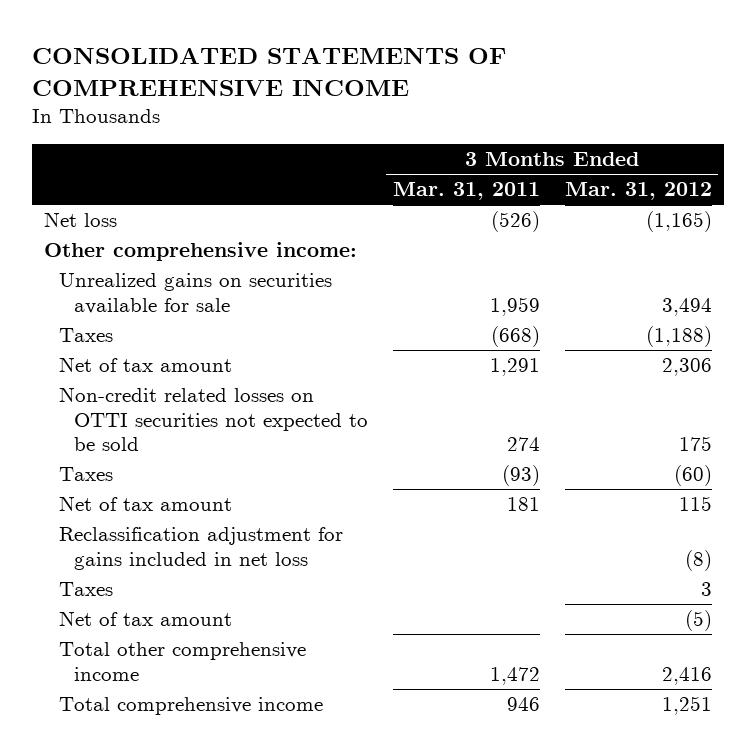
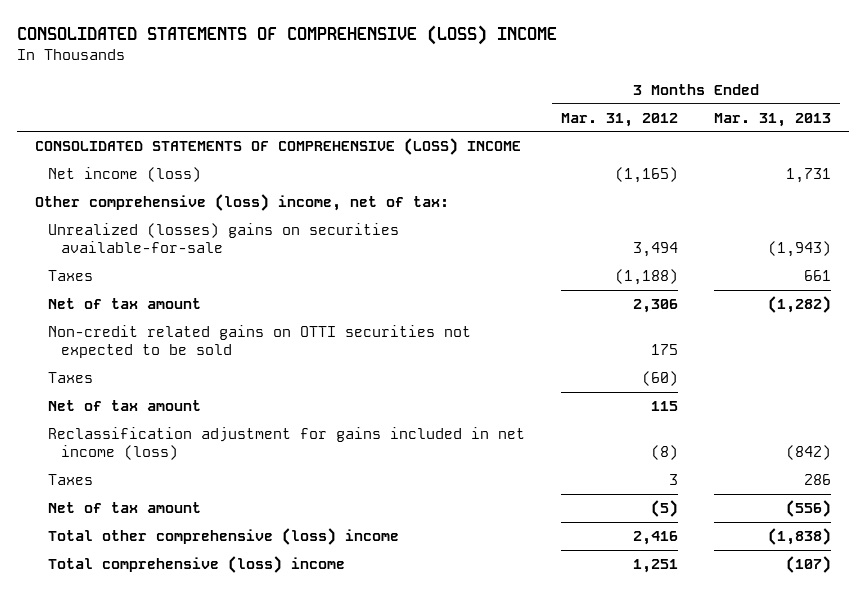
[31,46,506,96] CONSOLIDATED STATEMENTS OF COMPREHENSIVE INCOME -> [16,25,557,46] CONSOLIDATED STATEMENTS OF COMPREHENSIVE (LOSS) INCOME
[392,182,540,201] Mar. 31, 2011 -> none
none -> [713,112,831,127] Mar. 31, 2013
[44,242,358,262] Other comprehensive income: -> none
none -> [35,138,522,156] CONSOLIDATED STATEMENTS OF COMPREHENSIVE (LOSS) INCOME
[44,212,118,228] Net loss -> [47,167,201,183] Net income (loss)
none -> [35,194,450,212] Other comprehensive (loss) income, net of tax:
[58,273,332,314] Unrealized gains on securities available for sale -> [47,223,399,253] Unrealized (losses) gains on securities available-for-sale
[58,387,368,452] Non-credit related losses on OTTI securities not expected to be sold -> [47,325,471,358] Non-credit related gains on OTTI securities not expected to be sold
[58,527,343,570] Reclassification adjustment for gains included in net loss -> [47,427,525,460] Reclassification adjustment for gains included in net income (loss)
[58,642,306,681] Total other comprehensive income -> [47,528,399,546] Total other comprehensive (loss) income
[58,697,323,716] Total comprehensive income -> [47,556,345,574] Total comprehensive (loss) income

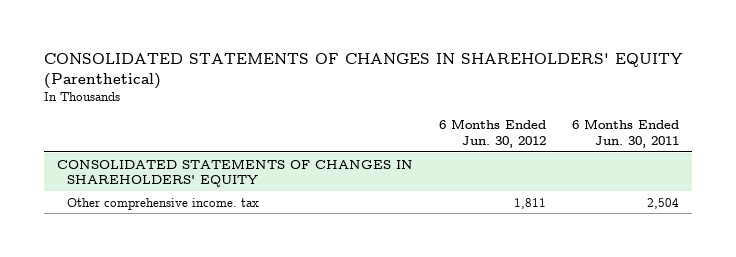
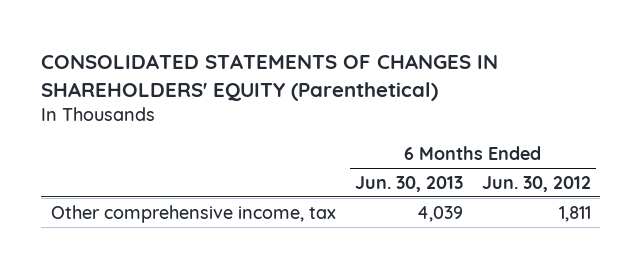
[572,119,680,148] 6 Months Ended Jun. 30, 2011 -> none
none -> [354,175,463,192] Jun. 30, 2013
[56,158,413,187] CONSOLIDATED STATEMENTS OF CHANGES IN SHAREHOLDERS' EQUITY -> none
[67,197,260,210] Other comprehensive income. tax -> [50,204,336,223] Other comprehensive income, tax

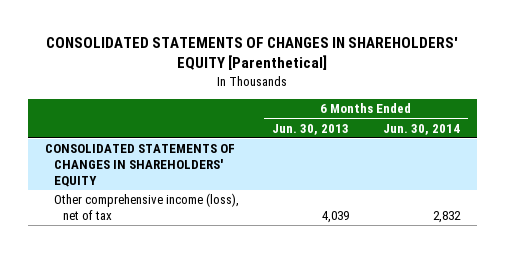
[41,54,499,102] CONSOLIDATED STATEMENTS OF CHANGES IN SHAREHOLDERS' EQUITY (Parenthetical) -> [46,37,459,71] CONSOLIDATED STATEMENTS OF CHANGES IN SHAREHOLDERS' EQUITY [Parenthetical]
[481,175,591,192] Jun. 30, 2012 -> none
none -> [382,123,460,135] Jun. 30, 2014
none -> [44,144,235,187] CONSOLIDATED STATEMENTS OF CHANGES IN SHAREHOLDERS' EQUITY
[50,204,336,223] Other comprehensive income, tax -> [53,193,239,221] Other comprehensive income (loss), net of tax

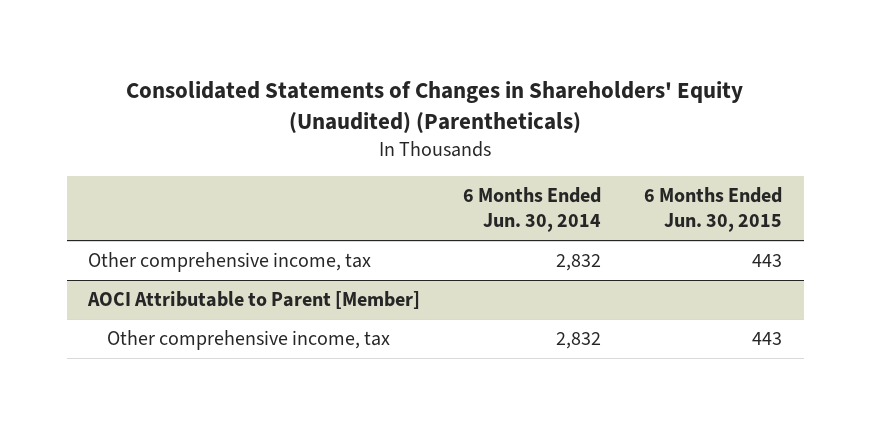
[46,37,459,71] CONSOLIDATED STATEMENTS OF CHANGES IN SHAREHOLDERS' EQUITY [Parenthetical] -> [126,80,744,134] Consolidated Statements of Changes in Shareholders' Equity (Unaudited) (Parentheticals)
[272,123,350,135] Jun. 30, 2013 -> none
none -> [644,187,783,233] 6 Months Ended Jun. 30, 2015
[44,144,235,187] CONSOLIDATED STATEMENTS OF CHANGES IN SHAREHOLDERS' EQUITY -> none
[53,193,239,221] Other comprehensive income (loss), net of tax -> [88,252,372,273] Other comprehensive income, tax
none -> [87,291,421,310] AOCI Attributable to Parent [Member]
none -> [107,330,391,351] Other comprehensive income, tax

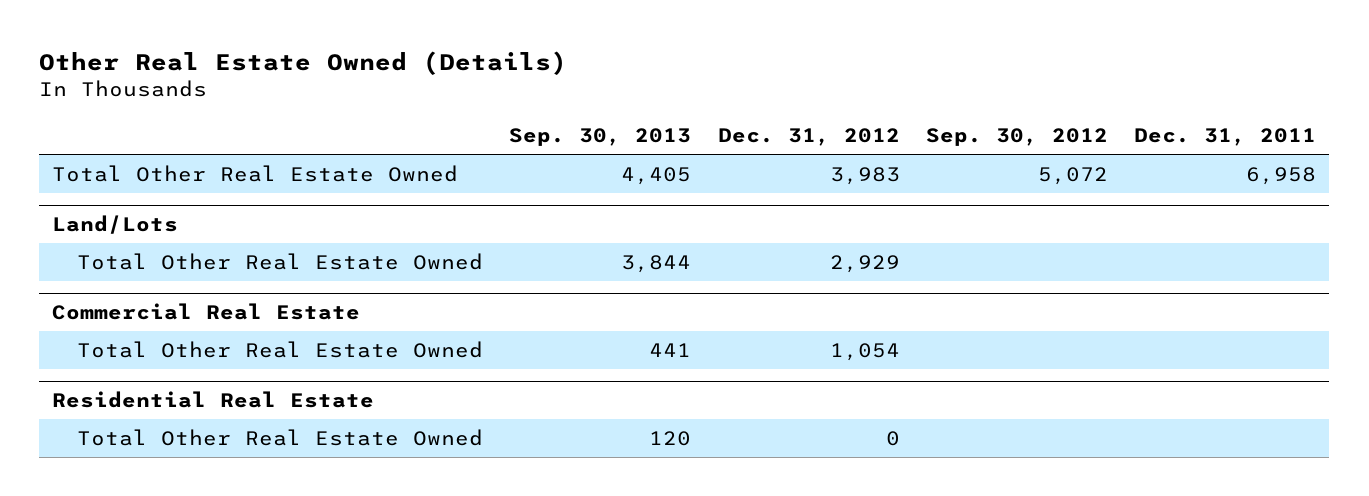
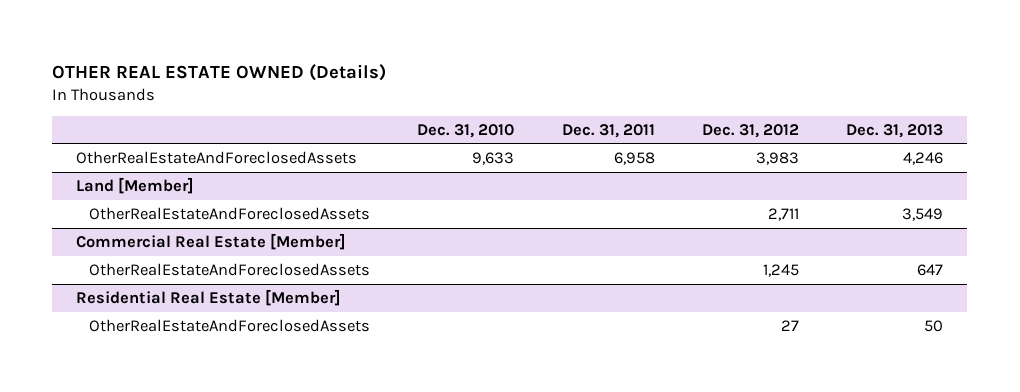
[39,50,568,75] Other Real Estate Owned (Details) -> [52,63,387,81] OTHER REAL ESTATE OWNED (Details)
[509,127,692,146] Sep. 30, 2013 -> none
[925,127,1108,146] Sep. 30, 2012 -> none
none -> [417,123,515,138] Dec. 31, 2010
none -> [846,123,944,138] Dec. 31, 2013
[52,215,179,235] Land/Lots -> none
[77,252,484,270] Total Other Real Estate Owned -> none
[77,340,484,358] Total Other Real Estate Owned -> none
[77,428,484,446] Total Other Real Estate Owned -> none
[52,164,459,182] Total Other Real Estate Owned -> [76,150,358,164] OtherRealEstateAndForeclosedAssets
none -> [76,176,195,194] Land [Member]
none -> [89,206,371,220] OtherRealEstateAndForeclosedAssets
[52,303,361,321] Commercial Real Estate -> [76,232,347,250] Commercial Real Estate [Member]
none -> [89,262,371,276] OtherRealEstateAndForeclosedAssets
[52,391,375,409] Residential Real Estate -> [76,288,342,306] Residential Real Estate [Member]
none -> [89,318,371,332] OtherRealEstateAndForeclosedAssets

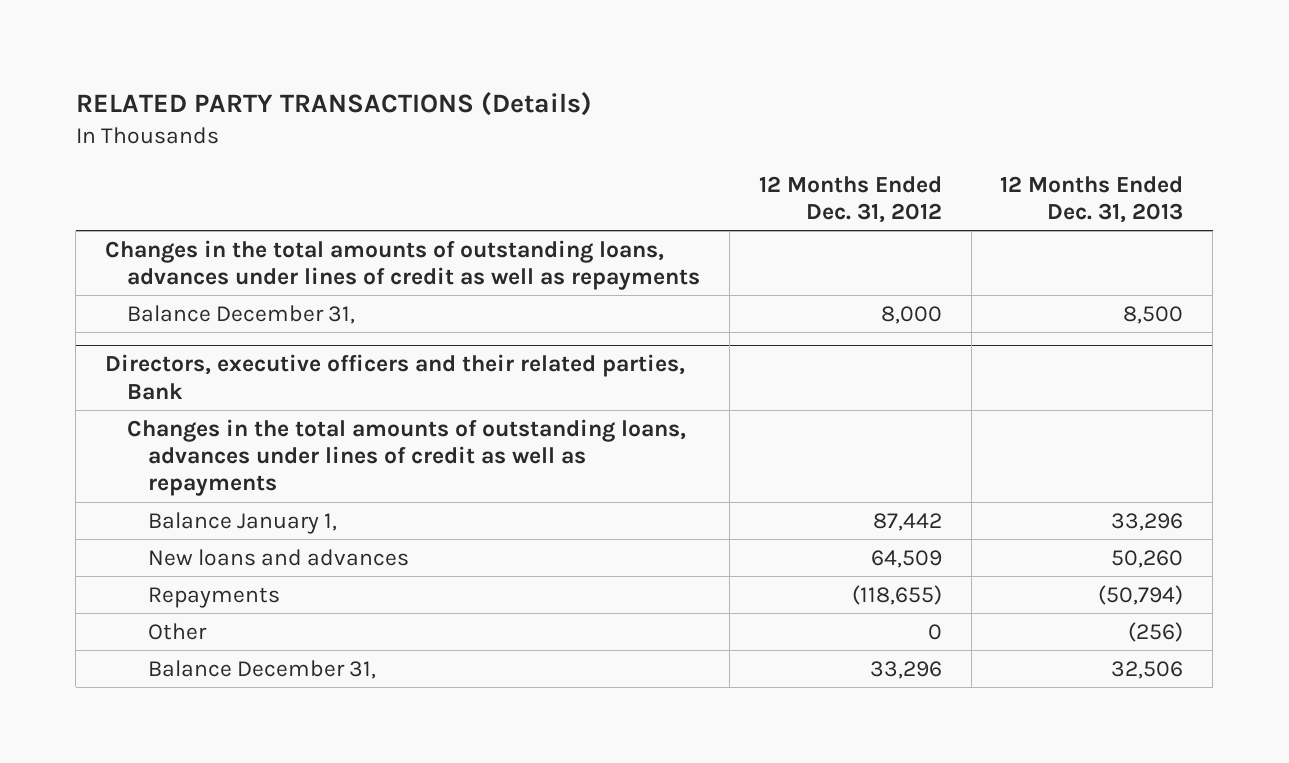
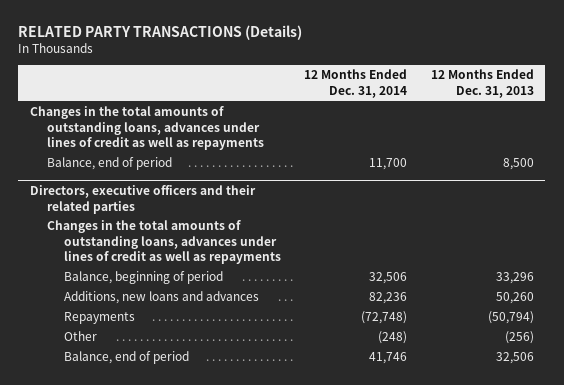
[758,175,942,224] 12 Months Ended Dec. 31, 2012 -> none
none -> [304,69,408,98] 12 Months Ended Dec. 31, 2014
[126,304,355,324] Balance December 31, -> [46,157,172,171] Balance, end of period
[105,354,686,400] Directors, executive officers and their related parties, Bank -> [29,185,256,214] Directors, executive officers and their related parties
[148,511,338,534] Balance January 1, -> [63,271,223,285] Balance, beginning of period
[148,548,410,566] New loans and advances -> [63,291,259,305] Additions, new loans and advances
[148,659,377,679] Balance December 31, -> [63,351,189,365] Balance, end of period

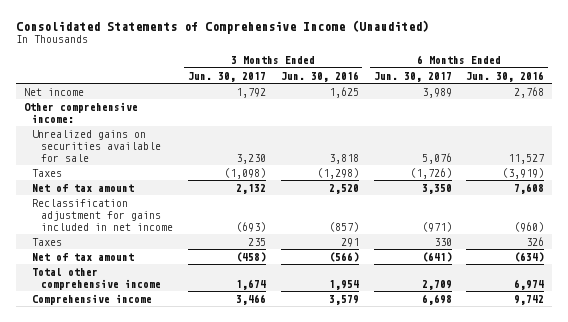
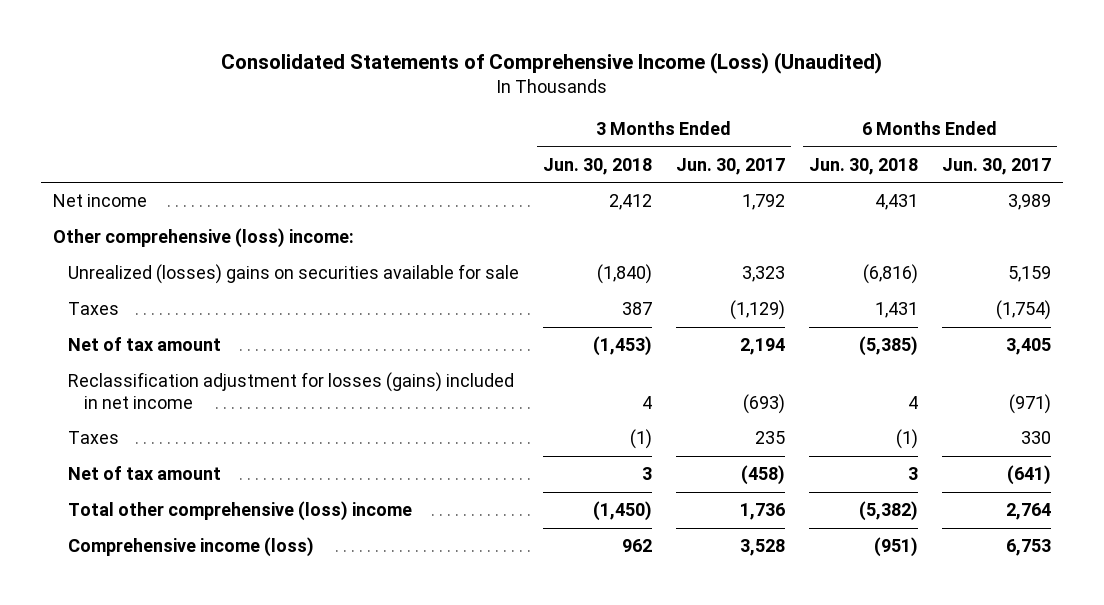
[16,19,430,34] Consolidated Statements of Comprehensive Income (Unaudited) -> [221,51,883,74] Consolidated Statements of Comprehensive Income (Loss) (Unaudited)
[280,70,359,82] Jun. 30, 2016 -> none
[466,70,545,82] Jun. 30, 2016 -> none
none -> [543,157,653,175] Jun. 30, 2018
none -> [809,157,919,175] Jun. 30, 2018
[23,101,138,123] Other comprehensive income: -> [53,228,355,249] Other comprehensive (loss) income:
[32,129,161,162] Unrealized gains on securities available for sale -> [68,264,520,285] Unrealized (losses) gains on securities available for sale
[235,153,266,164] 3,230 -> [742,266,786,283] 3,323
[421,152,452,164] 5,076 -> [1008,266,1052,283] 5,159
[223,167,266,179] (1,098) -> [730,300,786,321] (1,129)
[409,167,452,179] (1,726) -> [996,300,1052,321] (1,754)
[235,183,266,194] 2,132 -> [740,338,786,356] 2,194
[421,183,452,194] 3,350 -> [1006,338,1052,356] 3,405
[32,198,173,231] Reclassification adjustment for gains included in net income -> [68,372,515,409] Reclassification adjustment for losses (gains) included in net income
[32,267,161,290] Total other comprehensive income -> [68,501,413,522] Total other comprehensive (loss) income
[235,278,266,290] 1,674 -> [740,503,786,521] 1,736
[421,279,452,290] 2,709 -> [1006,503,1052,521] 2,764
[32,293,153,305] Comprehensive income -> [68,537,315,558] Comprehensive income (loss)
[235,293,266,305] 3,466 -> [740,539,786,557] 3,528
[421,293,452,305] 6,698 -> [1006,539,1052,557] 6,753

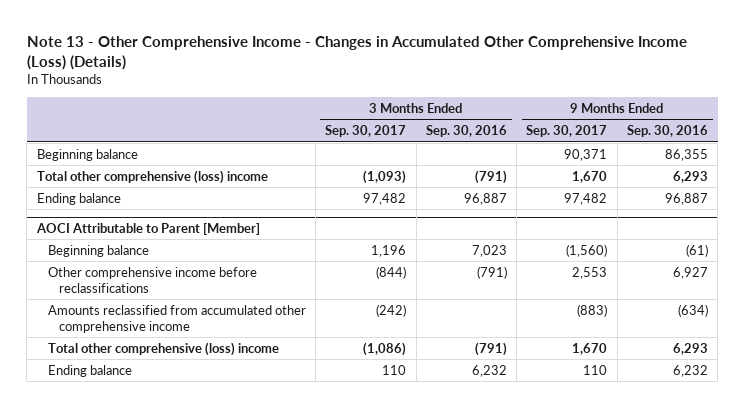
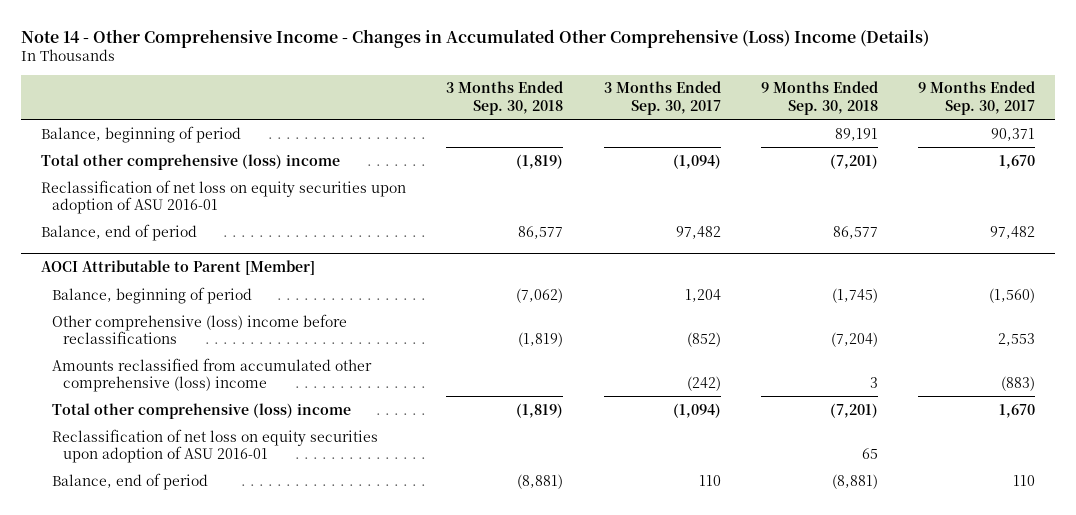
[26,35,687,70] Note 13 - Other Comprehensive Income - Changes in Accumulated Other Comprehensive Income (Loss) (Details) -> [21,28,930,48] Note 14 - Other Comprehensive Income - Changes in Accumulated Other Comprehensive (Loss) Income (Details)
[425,125,507,138] Sep. 30, 2016 -> none
[627,125,709,138] Sep. 30, 2016 -> none
none -> [446,81,564,115] 3 Months Ended Sep. 30, 2018
none -> [760,81,878,115] 9 Months Ended Sep. 30, 2018
[36,148,138,161] Beginning balance -> [41,125,242,143] Balance, beginning of period
[363,169,407,184] (1,093) -> [672,153,721,169] (1,094)
none -> [41,179,407,214] Reclassification of net loss on equity securities upon adoption of ASU 2016-01
[36,192,121,205] Ending balance -> [41,223,198,241] Balance, end of period
[47,244,149,257] Beginning balance -> [52,286,253,304] Balance, beginning of period
[371,244,407,257] 1,196 -> [684,288,721,302] 1,204
[47,266,257,294] Other comprehensive income before reclassifications -> [52,313,348,344] Other comprehensive (loss) income before reclassifications
[376,265,407,279] (844) -> [686,331,721,347] (852)
[47,304,306,334] Amounts reclassified from accumulated other comprehensive income -> [52,357,373,392] Amounts reclassified from accumulated other comprehensive (loss) income
[363,341,407,356] (1,086) -> [672,402,721,418] (1,094)
none -> [52,428,379,463] Reclassification of net loss on equity securities upon adoption of ASU 2016-01
[47,364,132,377] Ending balance -> [52,472,209,490] Balance, end of period

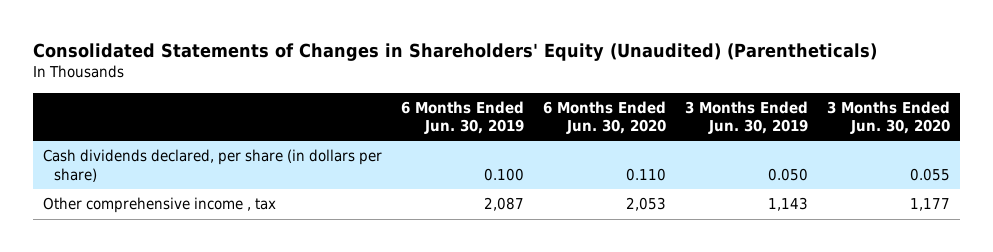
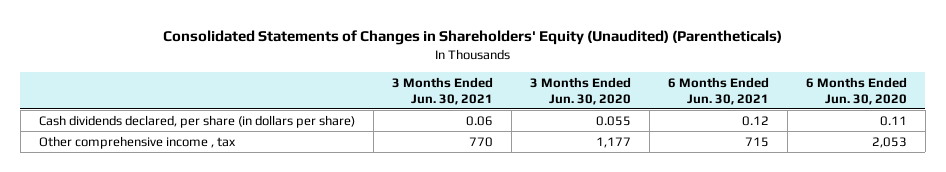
[401,100,525,135] 6 Months Ended Jun. 30, 2019 -> none
[685,100,809,135] 3 Months Ended Jun. 30, 2019 -> none
none -> [391,76,493,105] 3 Months Ended Jun. 30, 2021
none -> [667,76,769,105] 6 Months Ended Jun. 30, 2021
[626,167,667,181] 0.110 -> [879,115,907,126] 0.11

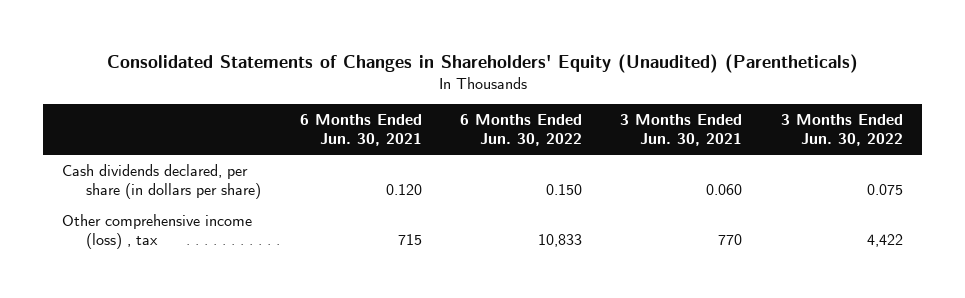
[529,76,631,105] 3 Months Ended Jun. 30, 2020 -> none
[805,76,907,105] 6 Months Ended Jun. 30, 2020 -> none
none -> [459,114,582,147] 6 Months Ended Jun. 30, 2022
none -> [780,114,903,147] 3 Months Ended Jun. 30, 2022
[465,115,493,126] 0.06 -> [706,183,743,195] 0.060
[741,115,769,126] 0.12 -> [385,183,422,195] 0.120
[38,135,236,149] Other comprehensive income , tax -> [62,213,253,249] Other comprehensive income (loss) , tax

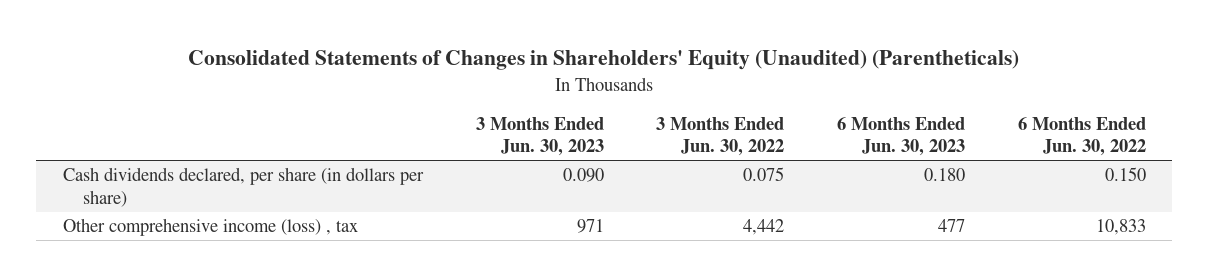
[299,114,422,147] 6 Months Ended Jun. 30, 2021 -> none
[620,114,743,147] 3 Months Ended Jun. 30, 2021 -> none
none -> [475,116,604,157] 3 Months Ended Jun. 30, 2023
none -> [836,116,965,157] 6 Months Ended Jun. 30, 2023
[866,233,903,247] 4,422 -> [743,219,785,236] 4,442

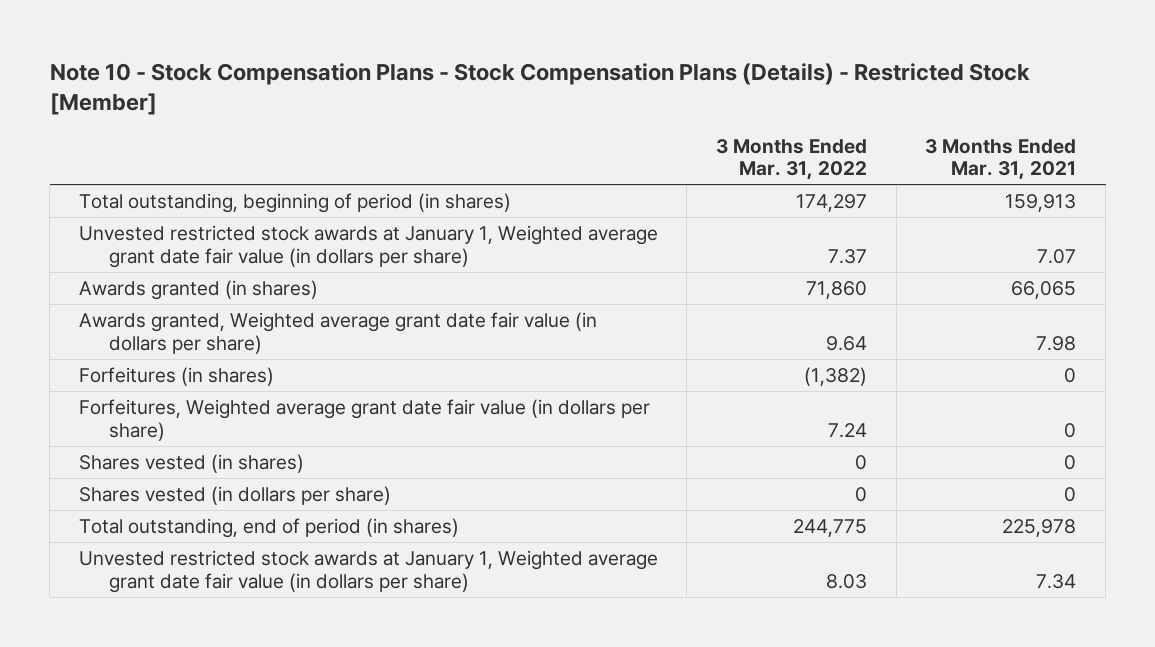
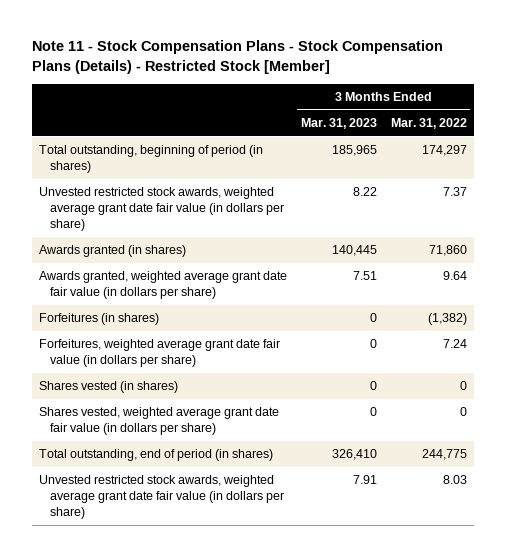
[49,62,1030,116] Note 10 - Stock Compensation Plans - Stock Compensation Plans (Details) - Restricted Stock [Member] -> [31,40,443,75] Note 11 - Stock Compensation Plans - Stock Compensation Plans (Details) - Restricted Stock [Member]
[925,138,1077,181] 3 Months Ended Mar. 31, 2021 -> none
none -> [300,118,377,130] Mar. 31, 2023
[78,224,658,268] Unvested restricted stock awards at January 1, Weighted average grant date fair value (in dollars per share) -> [38,187,284,232] Unvested restricted stock awards, weighted average grant date fair value (in dollars per share)
[78,311,597,354] Awards granted, Weighted average grant date fair value (in dollars per share) -> [38,271,287,300] Awards granted, weighted average grant date fair value (in dollars per share)
[78,398,650,441] Forfeitures, Weighted average grant date fair value (in dollars per share) -> [38,339,280,368] Forfeitures, weighted average grant date fair value (in dollars per share)
[78,485,391,505] Shares vested (in dollars per share) -> [38,407,279,436] Shares vested, weighted average grant date fair value (in dollars per share)
[78,549,658,593] Unvested restricted stock awards at January 1, Weighted average grant date fair value (in dollars per share) -> [38,475,284,520] Unvested restricted stock awards, weighted average grant date fair value (in dollars per share)

